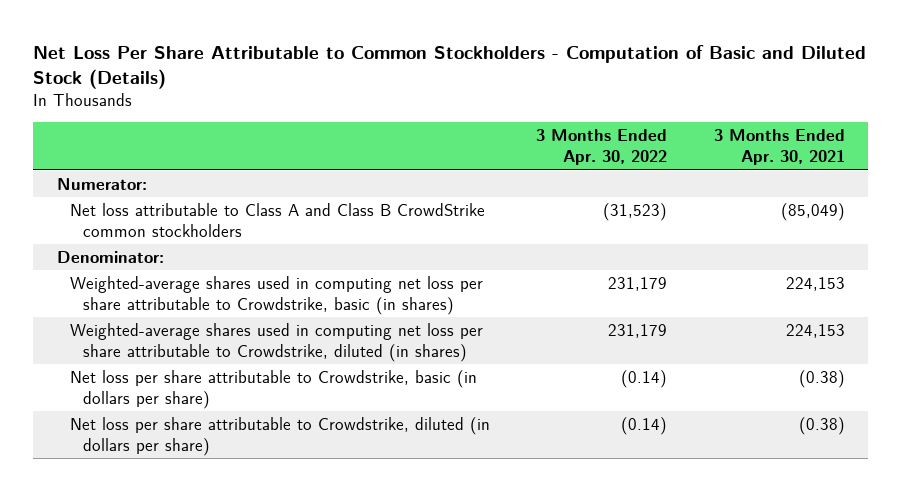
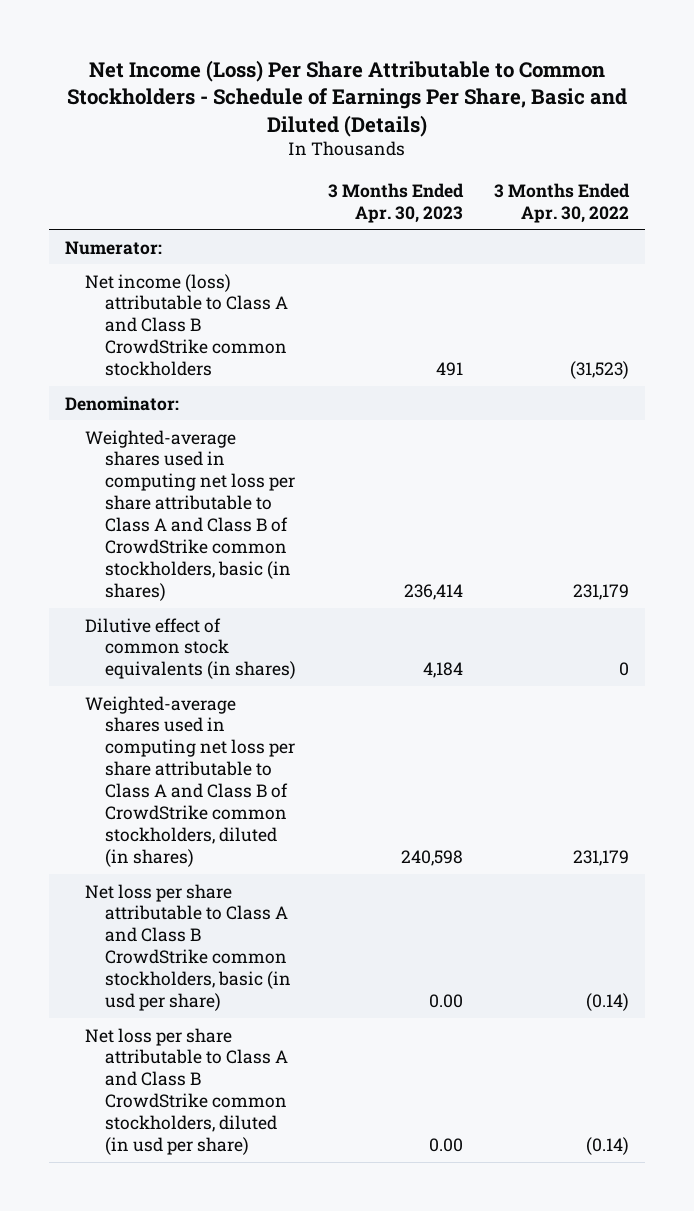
[33,44,867,90] Net Loss Per Share Attributable to Common Stockholders - Computation of Basic and Diluted Stock (Details) -> [66,59,627,137] Net Income (Loss) Per Share Attributable to Common Stockholders - Schedule of Earnings Per Share, Basic and Diluted (Details)
[713,129,845,166] 3 Months Ended Apr. 30, 2021 -> none
none -> [327,182,464,223] 3 Months Ended Apr. 30, 2023
[69,202,485,237] Net loss attributable to Class A and Class B CrowdStrike common stockholders -> [84,273,289,377] Net income (loss) attributable to Class A and Class B CrowdStrike common stockholders
[69,275,483,315] Weighted-average shares used in computing net loss per share attributable to Crowdstrike, basic (in shares) -> [84,429,296,602] Weighted-average shares used in computing net loss per share attributable to Class A and Class B of CrowdStrike common stockholders, basic (in shares)
none -> [84,617,297,680] Dilutive effect of common stock equivalents (in shares)
[69,322,483,362] Weighted-average shares used in computing net loss per share attributable to Crowdstrike, diluted (in shares) -> [84,695,296,868] Weighted-average shares used in computing net loss per share attributable to Class A and Class B of CrowdStrike common stockholders, diluted (in shares)
[69,369,477,409] Net loss per share attributable to Crowdstrike, basic (in dollars per share) -> [84,883,292,1012] Net loss per share attributable to Class A and Class B CrowdStrike common stockholders, basic (in usd per share)
[69,416,490,456] Net loss per share attributable to Crowdstrike, diluted (in dollars per share) -> [84,1027,289,1156] Net loss per share attributable to Class A and Class B CrowdStrike common stockholders, diluted (in usd per share)

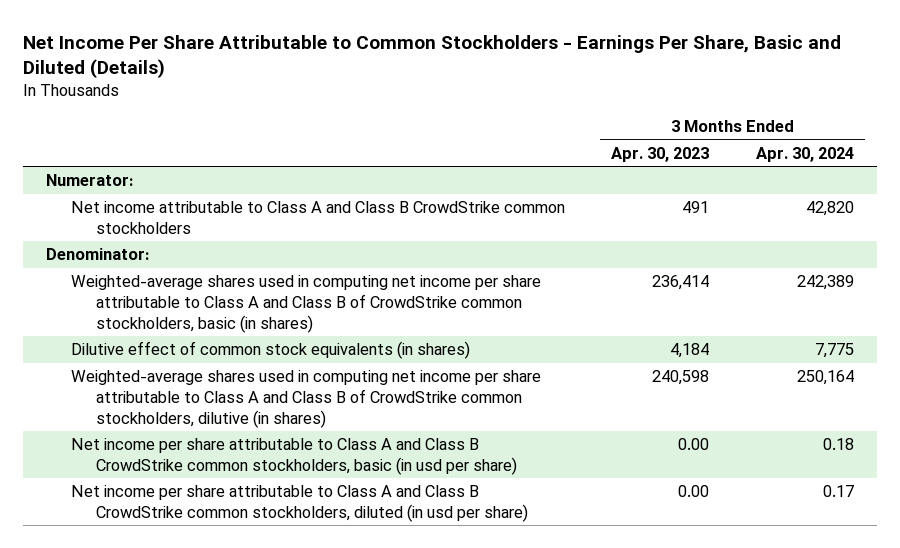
[66,59,627,137] Net Income (Loss) Per Share Attributable to Common Stockholders - Schedule of Earnings Per Share, Basic and Diluted (Details) -> [23,34,842,79] Net Income Per Share Attributable to Common Stockholders - Earnings Per Share, Basic and Diluted (Details)
[494,182,631,223] 3 Months Ended Apr. 30, 2022 -> none
none -> [755,146,854,162] Apr. 30, 2024
[84,273,289,377] Net income (loss) attributable to Class A and Class B CrowdStrike common stockholders -> [71,201,566,234] Net income attributable to Class A and Class B CrowdStrike common stockholders
[84,429,296,602] Weighted-average shares used in computing net loss per share attributable to Class A and Class B of CrowdStrike common stockholders, basic (in shares) -> [71,275,542,333] Weighted-average shares used in computing net income per share attributable to Class A and Class B of CrowdStrike common stockholders, basic (in shares)
[84,695,296,868] Weighted-average shares used in computing net loss per share attributable to Class A and Class B of CrowdStrike common stockholders, diluted (in shares) -> [71,370,542,428] Weighted-average shares used in computing net income per share attributable to Class A and Class B of CrowdStrike common stockholders, dilutive (in shares)
[84,883,292,1012] Net loss per share attributable to Class A and Class B CrowdStrike common stockholders, basic (in usd per share) -> [71,438,517,475] Net income per share attributable to Class A and Class B CrowdStrike common stockholders, basic (in usd per share)
[84,1027,289,1156] Net loss per share attributable to Class A and Class B CrowdStrike common stockholders, diluted (in usd per share) -> [71,485,528,522] Net income per share attributable to Class A and Class B CrowdStrike common stockholders, diluted (in usd per share)

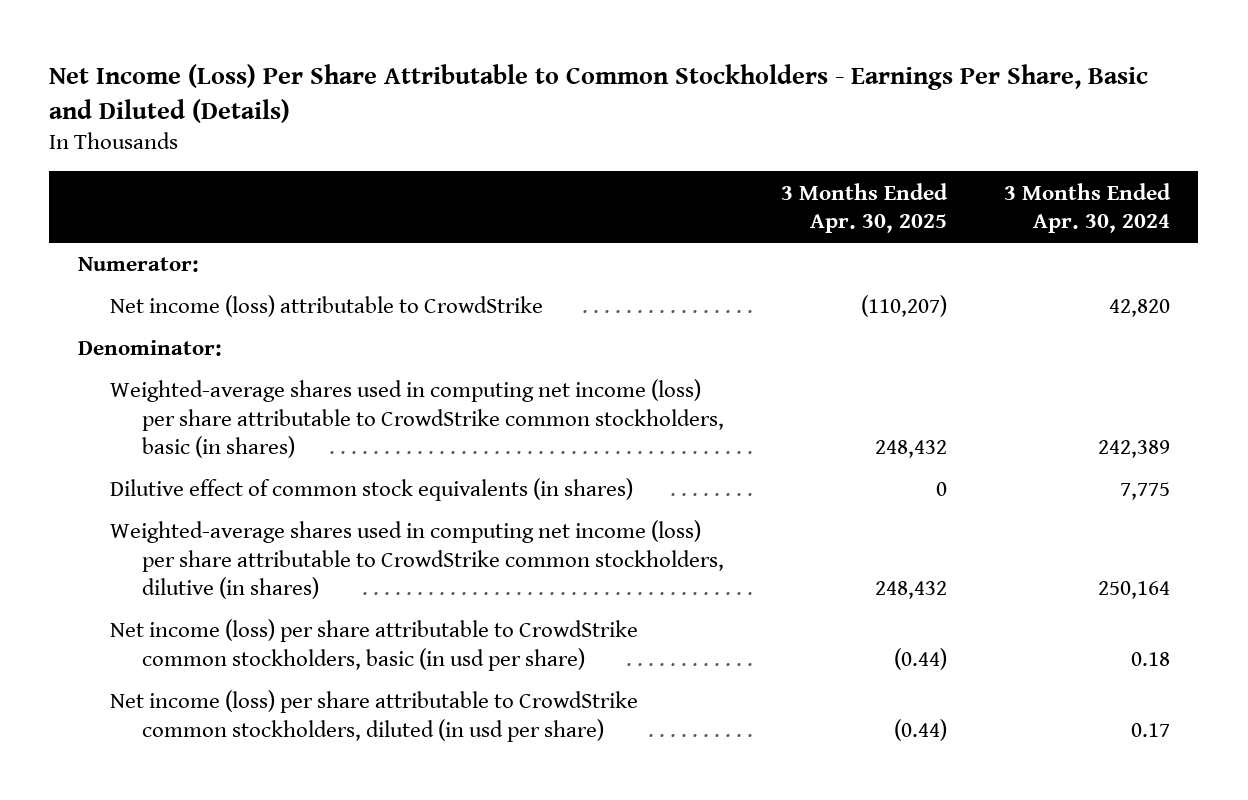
[23,34,842,79] Net Income Per Share Attributable to Common Stockholders - Earnings Per Share, Basic and Diluted (Details) -> [49,64,1149,123] Net Income (Loss) Per Share Attributable to Common Stockholders - Earnings Per Share, Basic and Diluted (Details)
[611,146,710,162] Apr. 30, 2023 -> none
none -> [780,182,948,234] 3 Months Ended Apr. 30, 2025
[71,201,566,234] Net income attributable to Class A and Class B CrowdStrike common stockholders -> [110,295,544,318] Net income (loss) attributable to CrowdStrike
[71,275,542,333] Weighted-average shares used in computing net income per share attributable to Class A and Class B of CrowdStrike common stockholders, basic (in shares) -> [110,379,725,459] Weighted-average shares used in computing net income (loss) per share attributable to CrowdStrike common stockholders, basic (in shares)
[71,370,542,428] Weighted-average shares used in computing net income per share attributable to Class A and Class B of CrowdStrike common stockholders, dilutive (in shares) -> [110,520,725,600] Weighted-average shares used in computing net income (loss) per share attributable to CrowdStrike common stockholders, dilutive (in shares)
[71,438,517,475] Net income per share attributable to Class A and Class B CrowdStrike common stockholders, basic (in usd per share) -> [110,619,639,671] Net income (loss) per share attributable to CrowdStrike common stockholders, basic (in usd per share)
[71,485,528,522] Net income per share attributable to Class A and Class B CrowdStrike common stockholders, diluted (in usd per share) -> [110,690,639,742] Net income (loss) per share attributable to CrowdStrike common stockholders, diluted (in usd per share)

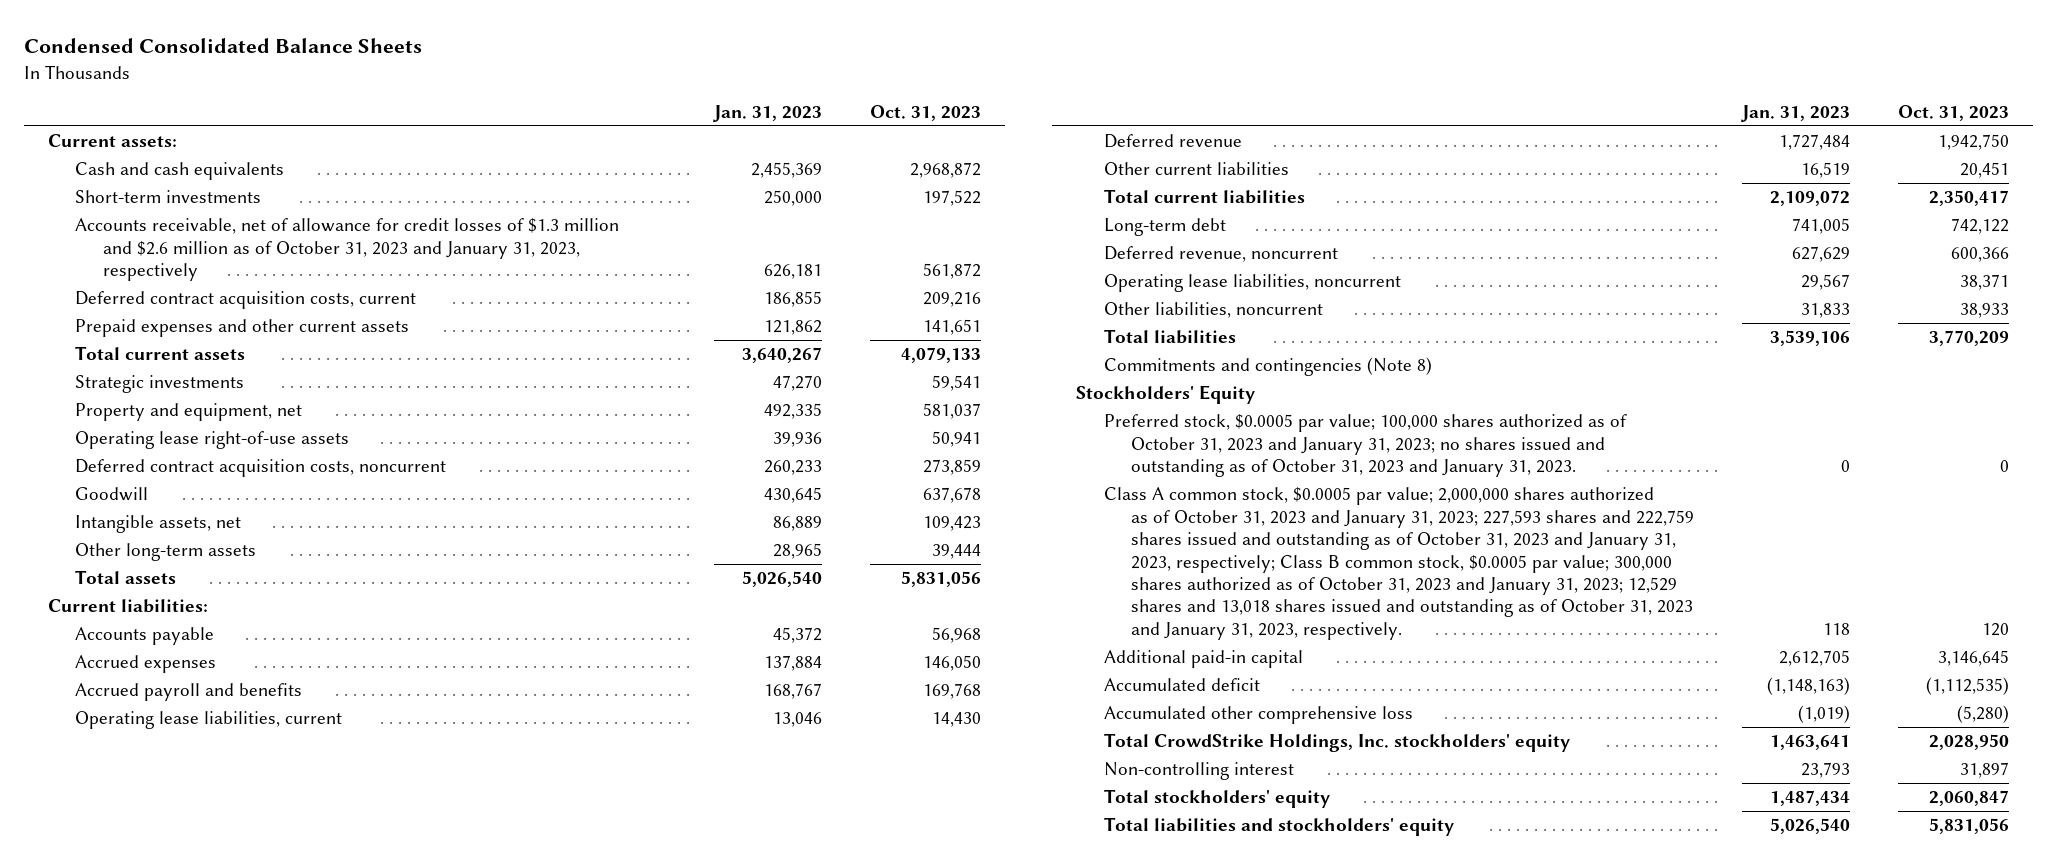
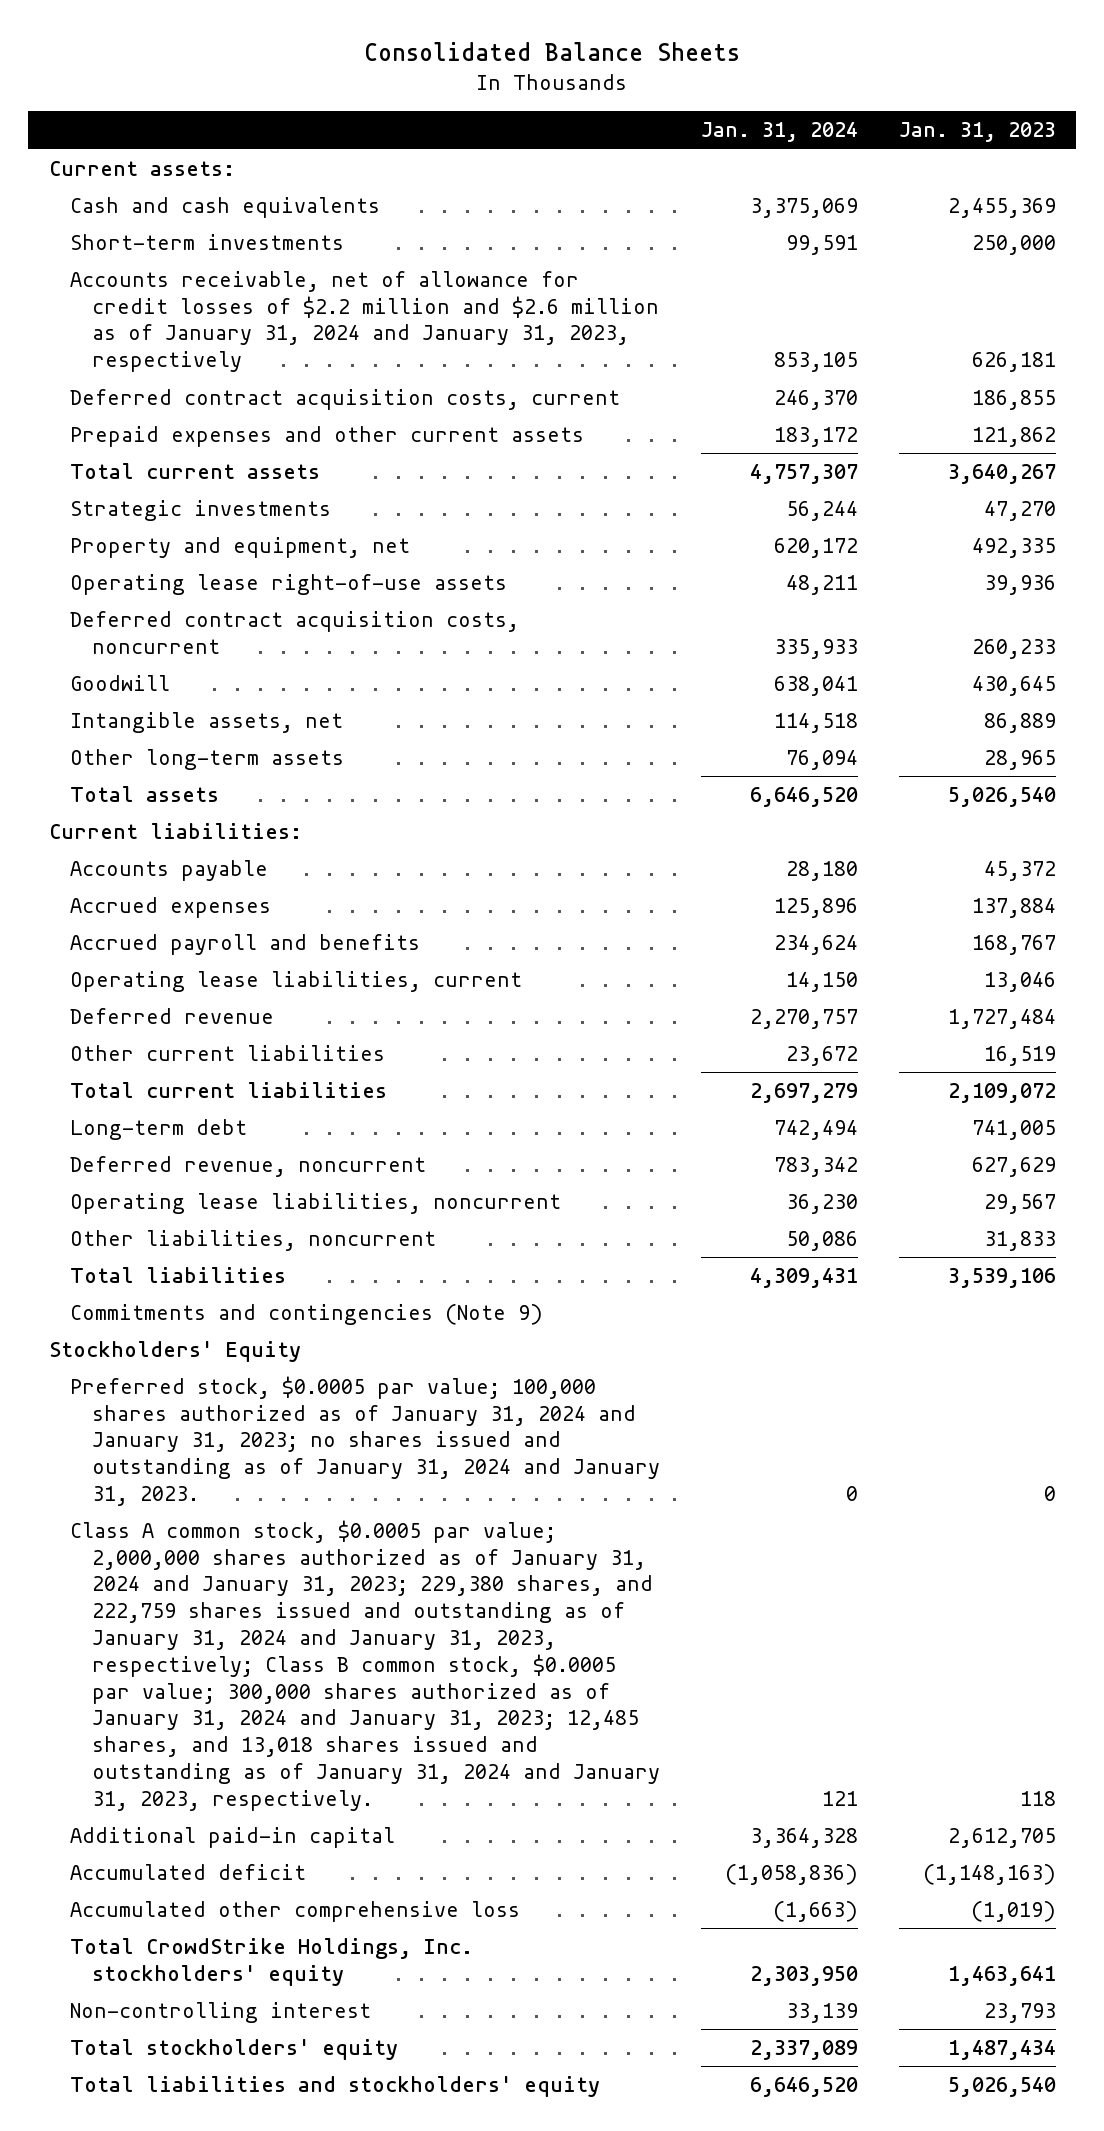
[23,38,422,54] Condensed Consolidated Balance Sheets -> [364,42,741,62] Consolidated Balance Sheets
[869,104,981,121] Oct. 31, 2023 -> none
none -> [700,122,858,143] Jan. 31, 2024
[75,218,620,282] Accounts receivable, net of allowance for credit losses of $1.3 million and $2.6 million as of October 31, 2023 and January 31, 2023, respectively -> [70,270,659,373] Accounts receivable, net of allowance for credit losses of $2.2 million and $2.6 million as of January 31, 2024 and January 31, 2023, respectively
[1103,357,1432,377] Commitments and contingencies (Note 8) -> [70,1303,544,1325] Commitments and contingencies (Note 9)
[1103,414,1627,478] Preferred stock, $0.0005 par value; 100,000 shares authorized as of October 31, 2023 and January 31, 2023; no shares issued and outstanding as of October 31, 2023 and January 31, 2023. -> [70,1375,660,1507] Preferred stock, $0.0005 par value; 100,000 shares authorized as of January 31, 2024 and January 31, 2023; no shares issued and outstanding as of January 31, 2024 and January 31, 2023.
[1103,487,1695,640] Class A common stock, $0.0005 par value; 2,000,000 shares authorized as of October 31, 2023 and January 31, 2023; 227,593 shares and 222,759 shares issued and outstanding as of October 31, 2023 and January 31, 2023, respectively; Class B common stock, $0.0005 par value; 300,000 shares authorized as of October 31, 2023 and January 31, 2023; 12,529 shares and 13,018 shares issued and outstanding as of October 31, 2023 and January 31, 2023, respectively. -> [70,1519,660,1811] Class A common stock, $0.0005 par value; 2,000,000 shares authorized as of January 31, 2024 and January 31, 2023; 229,380 shares, and 222,759 shares issued and outstanding as of January 31, 2024 and January 31, 2023, respectively; Class B common stock, $0.0005 par value; 300,000 shares authorized as of January 31, 2024 and January 31, 2023; 12,485 shares, and 13,018 shares issued and outstanding as of January 31, 2024 and January 31, 2023, respectively.

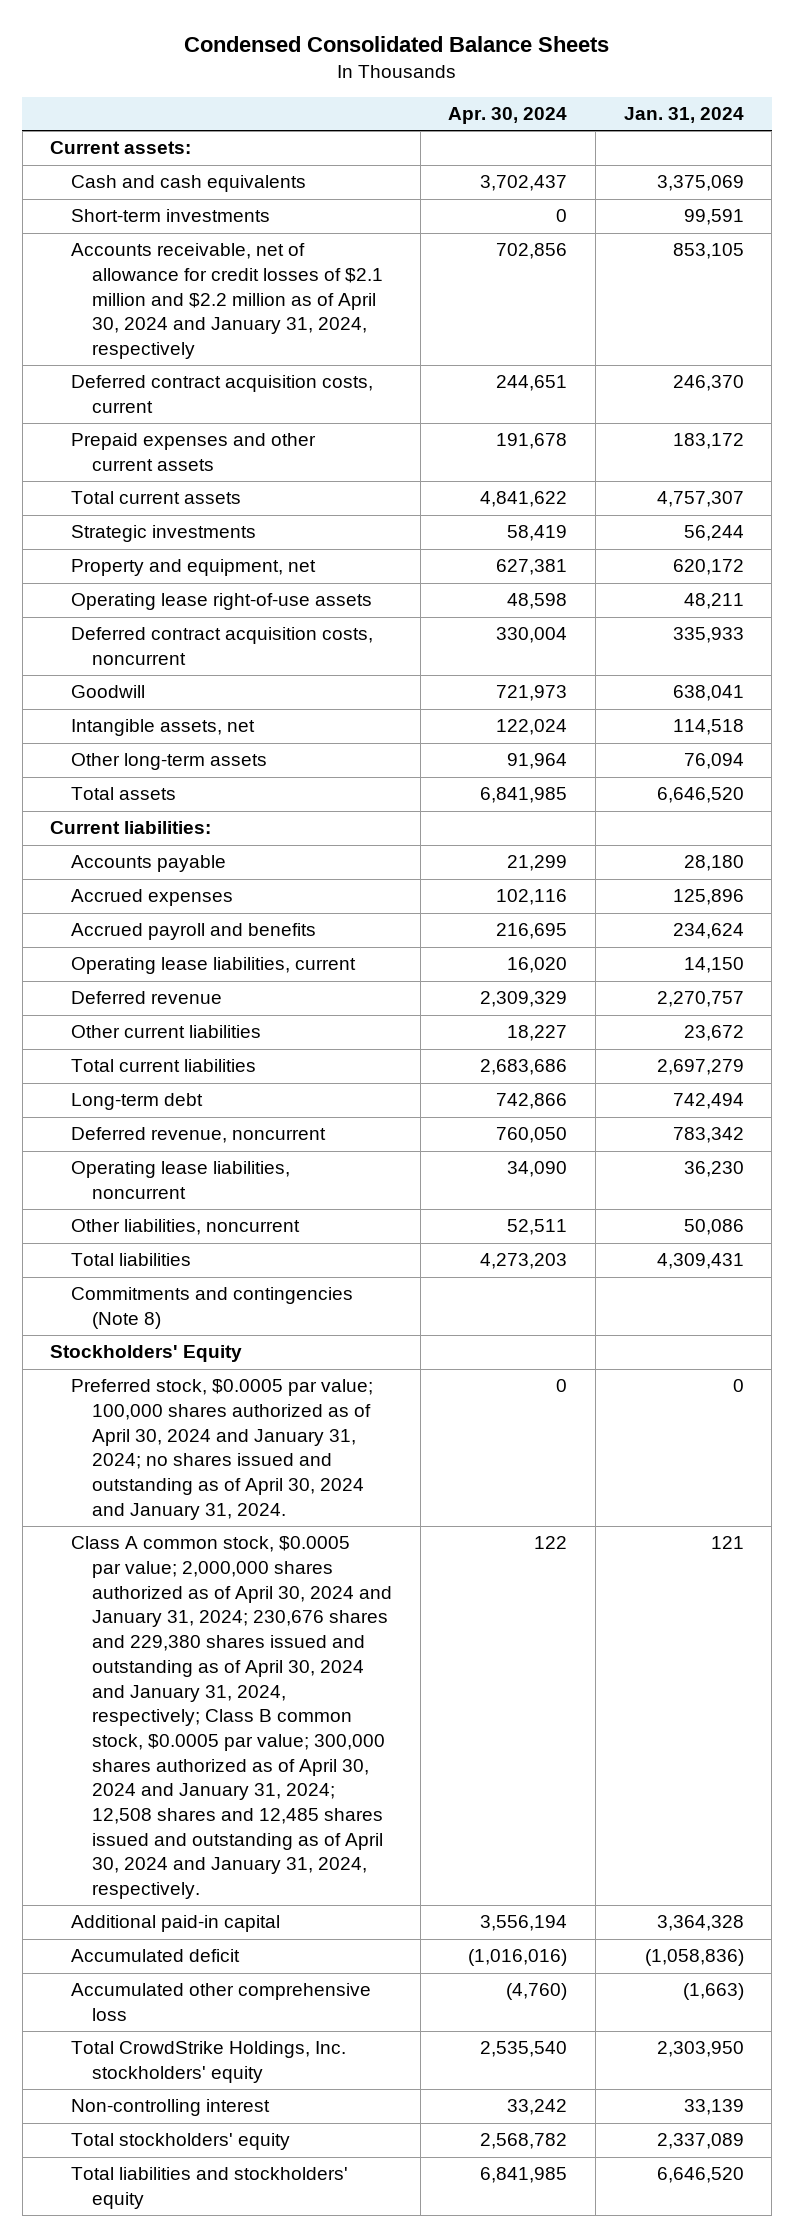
[364,42,741,62] Consolidated Balance Sheets -> [183,35,609,52] Condensed Consolidated Balance Sheets
[898,122,1056,143] Jan. 31, 2023 -> none
none -> [448,107,568,125] Apr. 30, 2024
[70,270,659,373] Accounts receivable, net of allowance for credit losses of $2.2 million and $2.6 million as of January 31, 2024 and January 31, 2023, respectively -> [71,243,383,360] Accounts receivable, net of allowance for credit losses of $2.1 million and $2.2 million as of April 30, 2024 and January 31, 2024, respectively
[70,1303,544,1325] Commitments and contingencies (Note 9) -> [71,1287,354,1330] Commitments and contingencies (Note 8)
[70,1375,660,1507] Preferred stock, $0.0005 par value; 100,000 shares authorized as of January 31, 2024 and January 31, 2023; no shares issued and outstanding as of January 31, 2024 and January 31, 2023. -> [71,1379,374,1520] Preferred stock, $0.0005 par value; 100,000 shares authorized as of April 30, 2024 and January 31, 2024; no shares issued and outstanding as of April 30, 2024 and January 31, 2024.
[70,1519,660,1811] Class A common stock, $0.0005 par value; 2,000,000 shares authorized as of January 31, 2024 and January 31, 2023; 229,380 shares, and 222,759 shares issued and outstanding as of January 31, 2024 and January 31, 2023, respectively; Class B common stock, $0.0005 par value; 300,000 shares authorized as of January 31, 2024 and January 31, 2023; 12,485 shares, and 13,018 shares issued and outstanding as of January 31, 2024 and January 31, 2023, respectively. -> [71,1536,392,1900] Class A common stock, $0.0005 par value; 2,000,000 shares authorized as of April 30, 2024 and January 31, 2024; 230,676 shares and 229,380 shares issued and outstanding as of April 30, 2024 and January 31, 2024, respectively; Class B common stock, $0.0005 par value; 300,000 shares authorized as of April 30, 2024 and January 31, 2024; 12,508 shares and 12,485 shares issued and outstanding as of April 30, 2024 and January 31, 2024, respectively.

